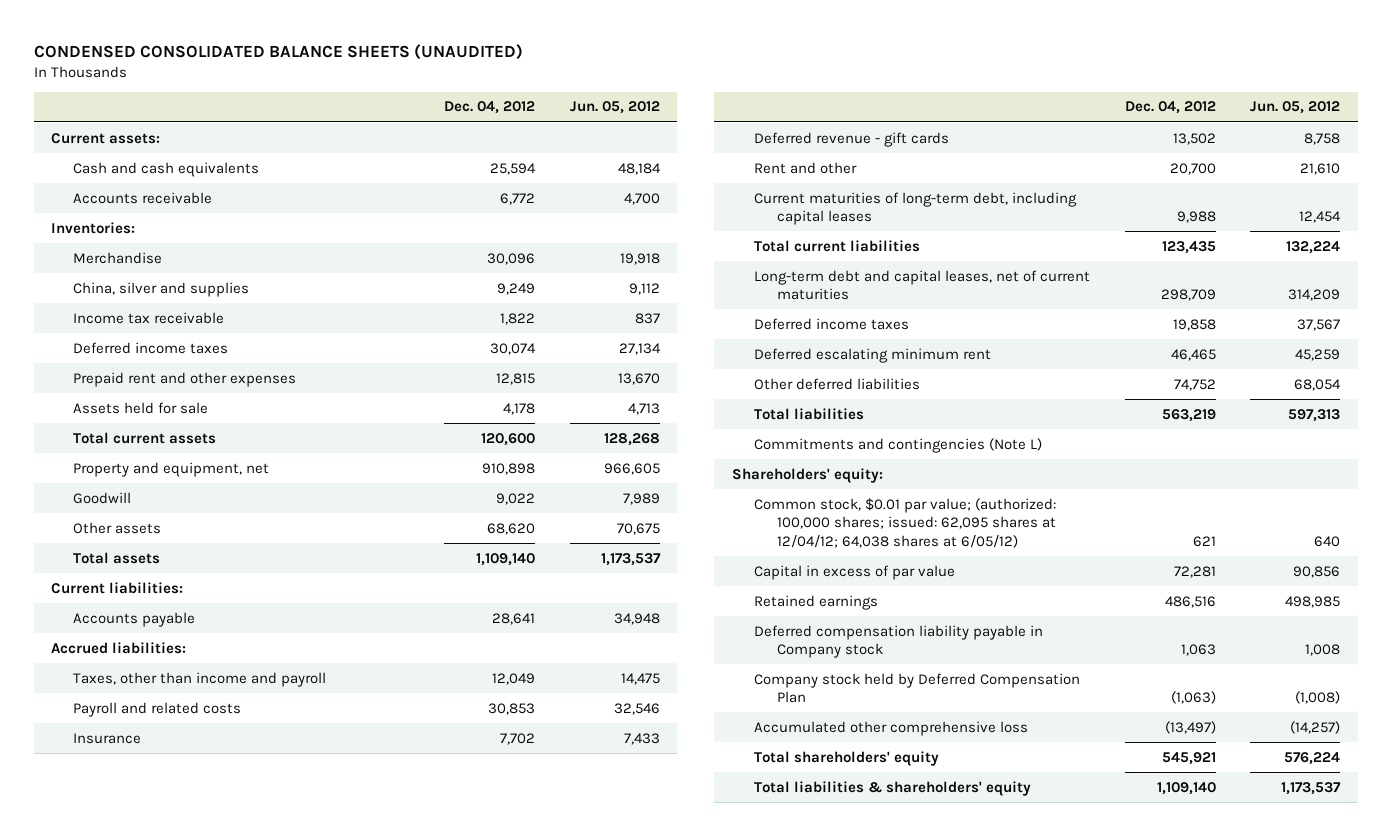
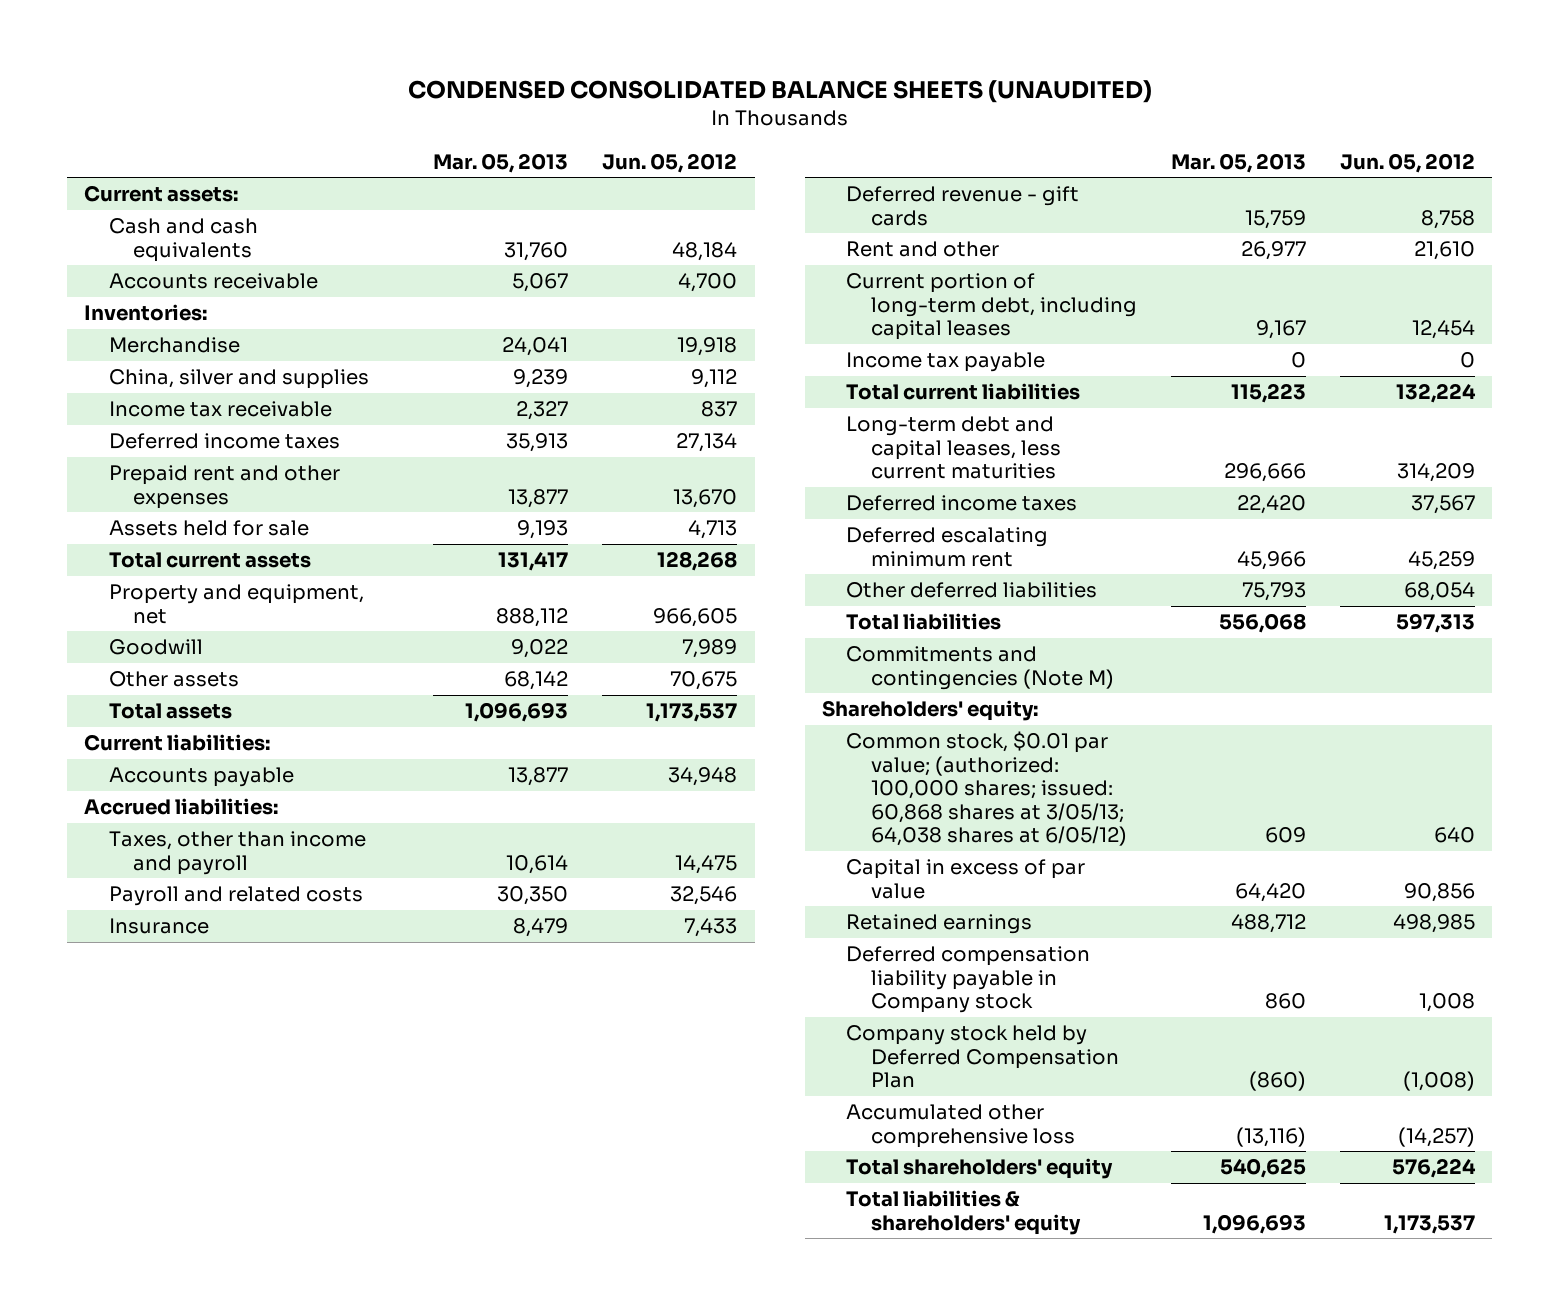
[444,101,536,115] Dec. 04, 2012 -> none
none -> [433,152,569,173] Mar. 05, 2013
[754,191,1078,226] Current maturities of long-term debt, including capital leases -> [846,273,1137,341] Current portion of long-term debt, including capital leases
none -> [846,352,1046,373] Income tax payable
[754,269,1091,301] Long-term debt and capital leases, net of current maturities -> [846,416,1061,480] Long-term debt and capital leases, less current maturities
[754,437,1043,453] Commitments and contingencies (Note L) -> [846,646,1114,690] Commitments and contingencies (Note M)
[754,497,1057,548] Common stock, $0.01 par value; (authorized: 100,000 shares; issued: 62,095 shares at 12/04/12; 64,038 shares at 6/05/12) -> [846,731,1127,847] Common stock, $0.01 par value; (authorized: 100,000 shares; issued: 60,868 shares at 3/05/13; 64,038 shares at 6/05/12)

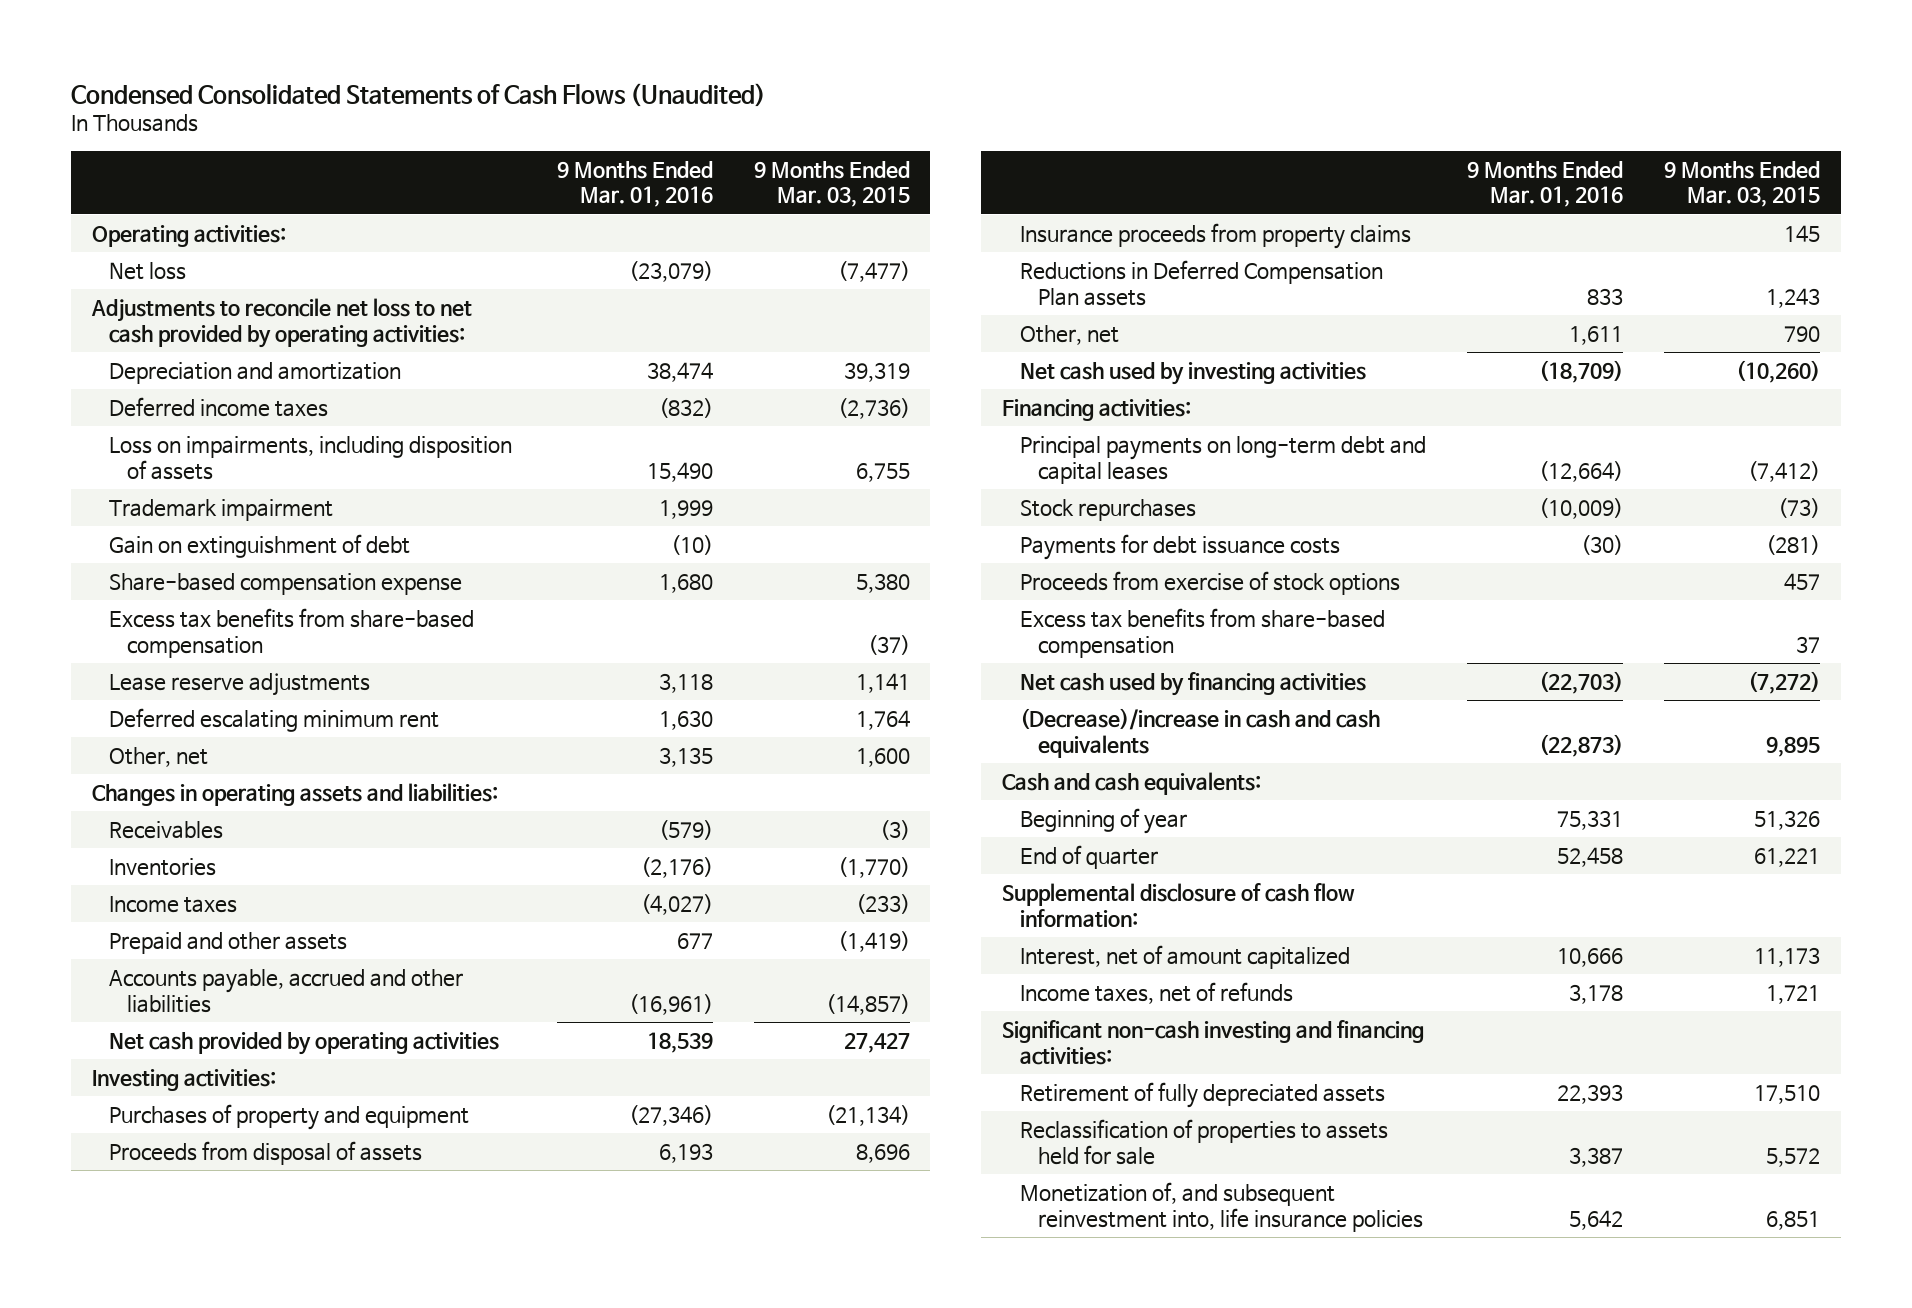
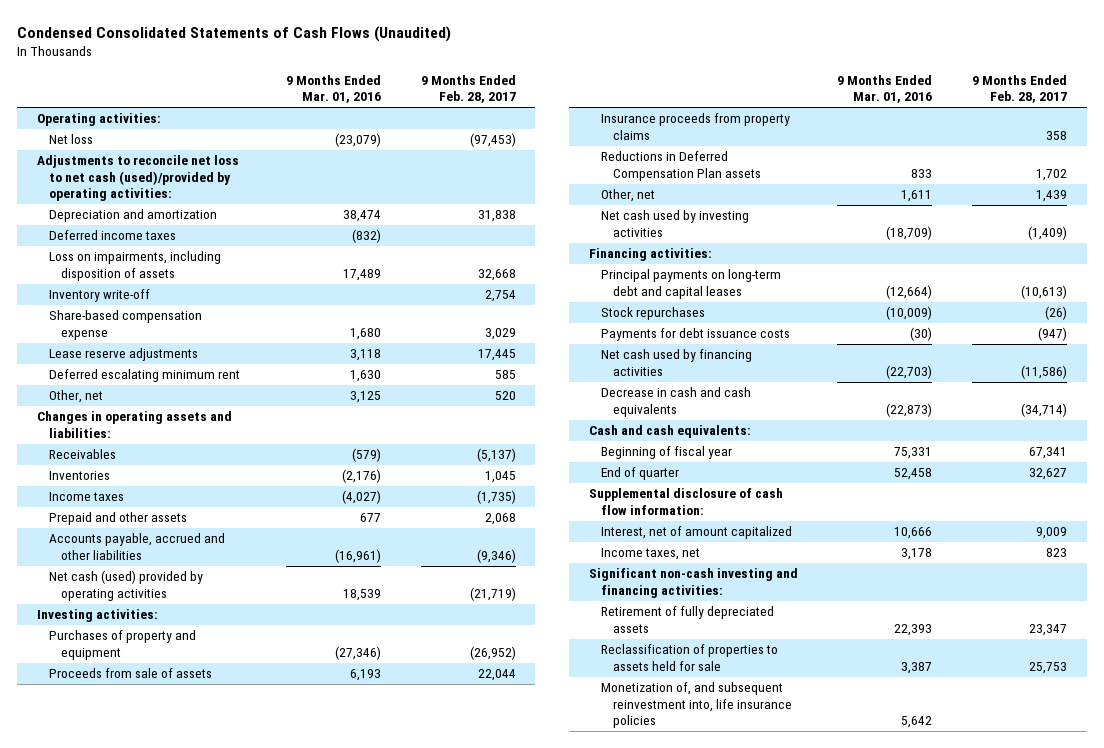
[753,160,910,208] 9 Months Ended Mar. 03, 2015 -> none
none -> [420,74,516,104] 9 Months Ended Feb. 28, 2017
[90,298,472,348] Adjustments to reconcile net loss to net cash provided by operating activities: -> [37,155,240,202] Adjustments to reconcile net loss to net cash (used)/provided by operating activities:
[109,499,334,522] Trademark impairment -> none
[109,534,411,559] Gain on extinguishment of debt -> none
[646,461,713,482] 15,490 -> [342,268,381,281] 17,489
none -> [49,289,151,303] Inventory write-off
[109,608,475,658] Excess tax benefits from share-based compensation -> none
[658,747,713,768] 3,135 -> [349,391,381,404] 3,125
[109,1032,500,1056] Net cash provided by operating activities -> [49,570,204,601] Net cash (used) provided by operating activities
[109,1141,423,1166] Proceeds from disposal of assets -> [49,668,213,679] Proceeds from sale of assets
[1019,571,1400,596] Proceeds from exercise of stock options -> none
[1019,608,1385,658] Excess tax benefits from share-based compensation -> none
[1019,708,1380,758] (Decrease)/increase in cash and cash equivalents -> [600,387,751,417] Decrease in cash and cash equivalents
[1019,808,1187,835] Beginning of year -> [600,446,732,460] Beginning of fiscal year
[1019,982,1293,1005] Income taxes, net of refunds -> [600,548,700,561] Income taxes, net

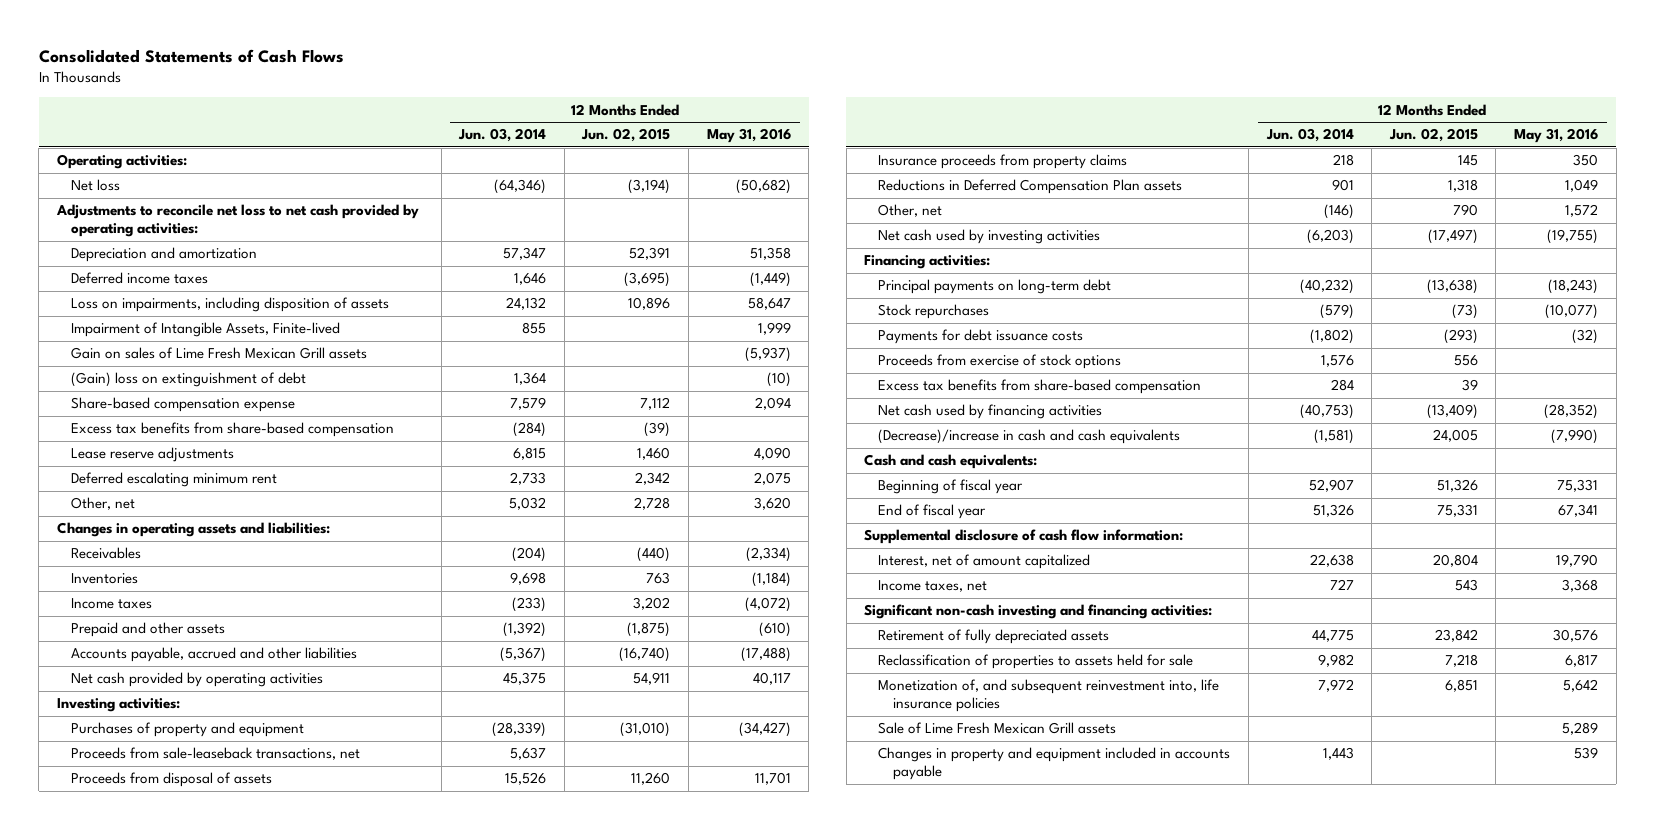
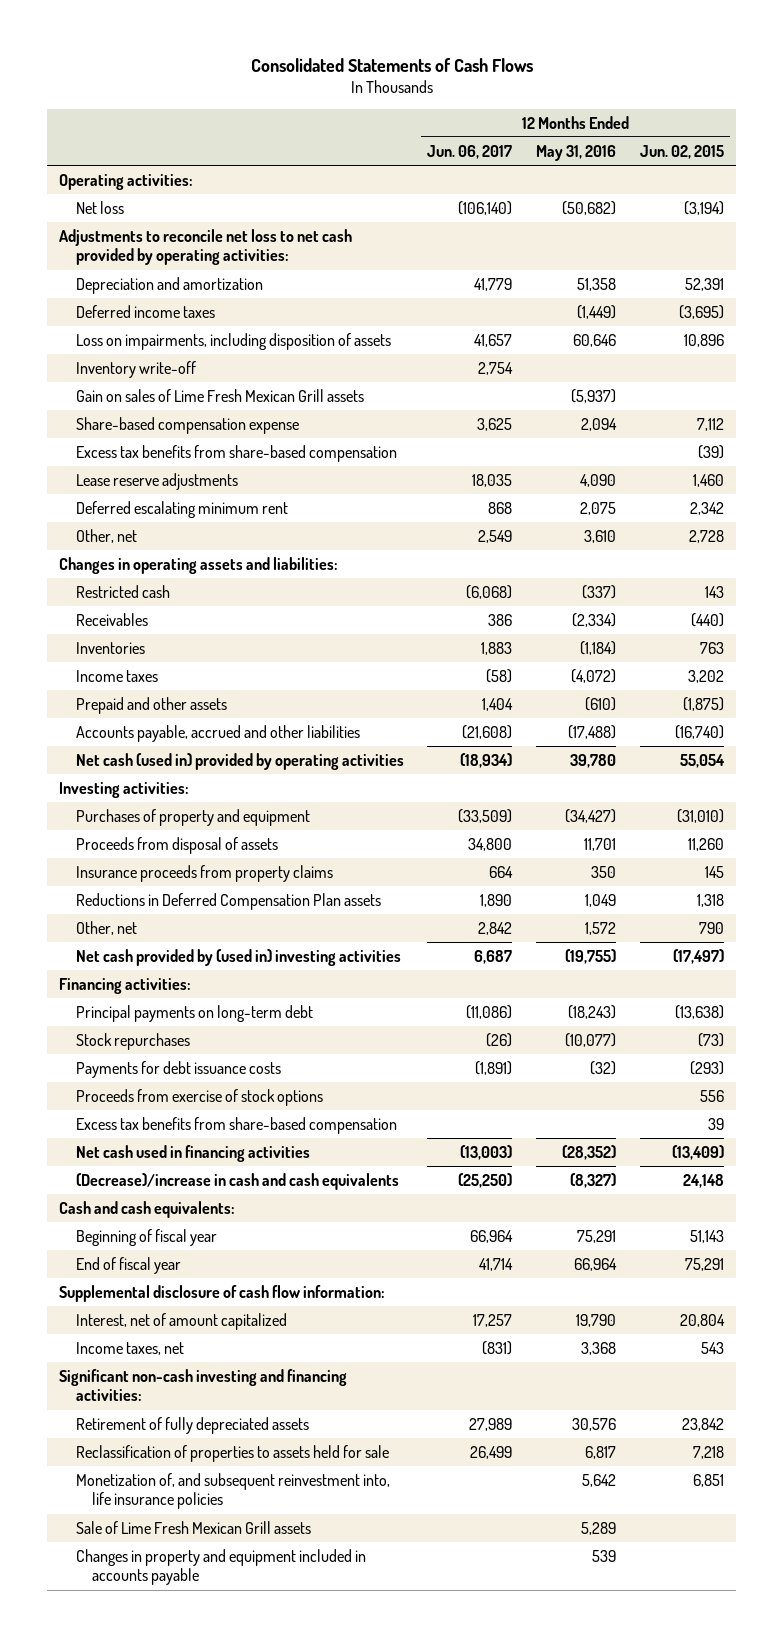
[458,128,547,143] Jun. 03, 2014 -> none
none -> [427,144,513,159] Jun. 06, 2017
[70,322,340,338] Impairment of Intangible Assets, Finite-lived -> none
[747,297,791,311] 58,647 -> [573,333,617,347] 60,646
none -> [75,360,196,378] Inventory write-off
[70,372,306,388] (Gain) loss on extinguishment of debt -> none
[753,497,791,511] 3,620 -> [584,529,617,543] 3,610
none -> [75,584,170,598] Restricted cash
[70,672,323,688] Net cash provided by operating activities -> [75,752,404,770] Net cash (used in) provided by operating activities
[633,672,671,686] 54,911 -> [679,753,725,768] 55,054
[752,672,791,686] 40,117 -> [570,753,617,768] 39,780
[70,747,360,761] Proceeds from sale-leaseback transactions, net -> none
[878,229,1101,245] Net cash used by investing activities -> [75,948,401,966] Net cash provided by (used in) investing activities
[878,404,1103,420] Net cash used by financing activities -> [75,1144,310,1162] Net cash used in financing activities
[1432,429,1478,443] 24,005 -> [682,1173,724,1188] 24,148
[1550,429,1598,445] (7,990) -> [570,1172,617,1188] (8,327)
[1436,479,1478,493] 51,326 -> [689,1229,724,1243] 51,143
[1556,479,1598,493] 75,331 -> [577,1229,617,1243] 75,291
[1436,504,1478,518] 75,331 -> [684,1257,724,1271] 75,291
[1557,504,1598,518] 67,341 -> [574,1257,618,1271] 66,964

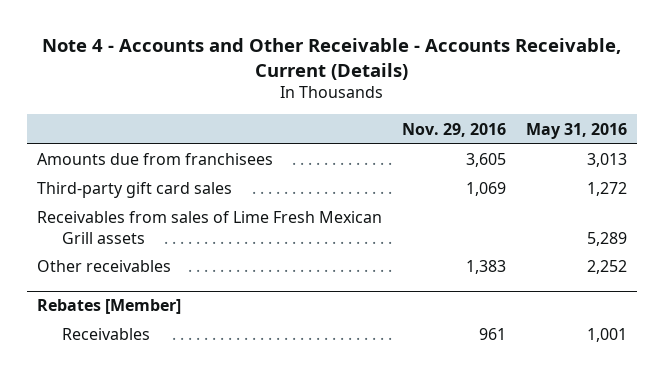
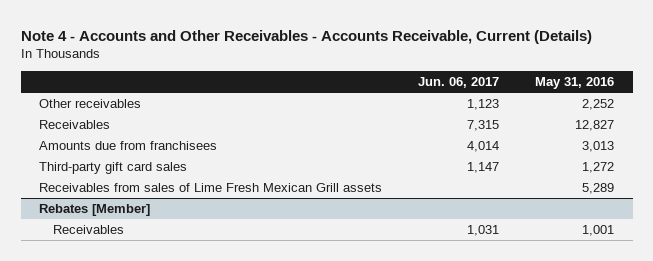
[42,38,622,80] Note 4 - Accounts and Other Receivable - Accounts Receivable, Current (Details) -> [20,29,592,44] Note 4 - Accounts and Other Receivables - Accounts Receivable, Current (Details)
[402,122,507,137] Nov. 29, 2016 -> none
none -> [418,76,500,88] Jun. 06, 2017
[37,260,172,273] Other receivables -> [38,99,141,109] Other receivables
none -> [38,120,110,130] Receivables

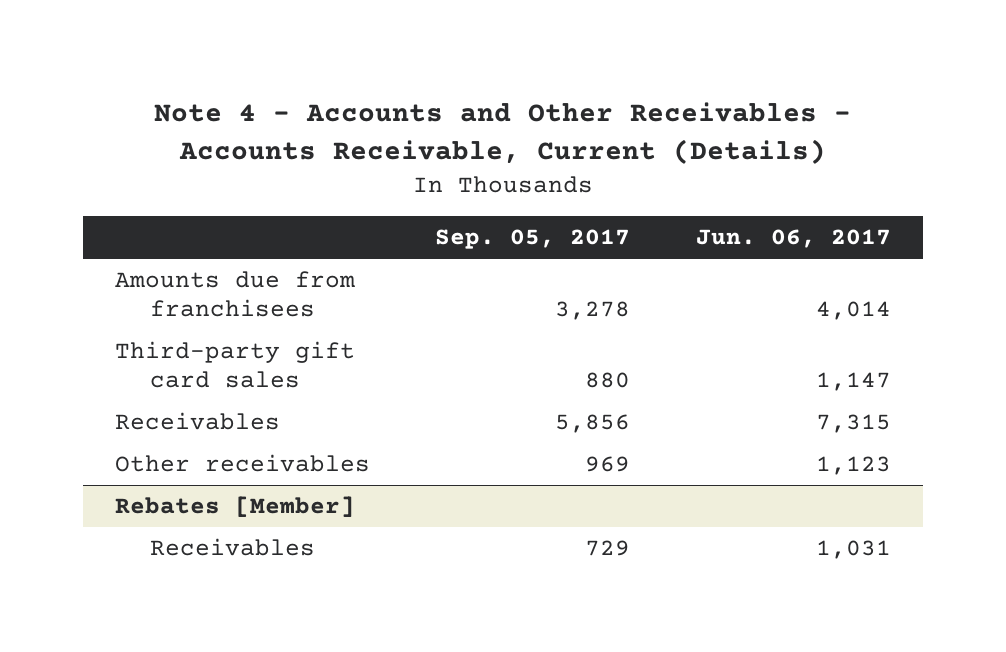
[535,76,615,89] May 31, 2016 -> none
none -> [435,229,631,250] Sep. 05, 2017
[38,183,382,193] Receivables from sales of Lime Fresh Mexican Grill assets -> none
[38,120,110,130] Receivables -> [115,412,281,431] Receivables
[38,99,141,109] Other receivables -> [115,454,371,473] Other receivables

